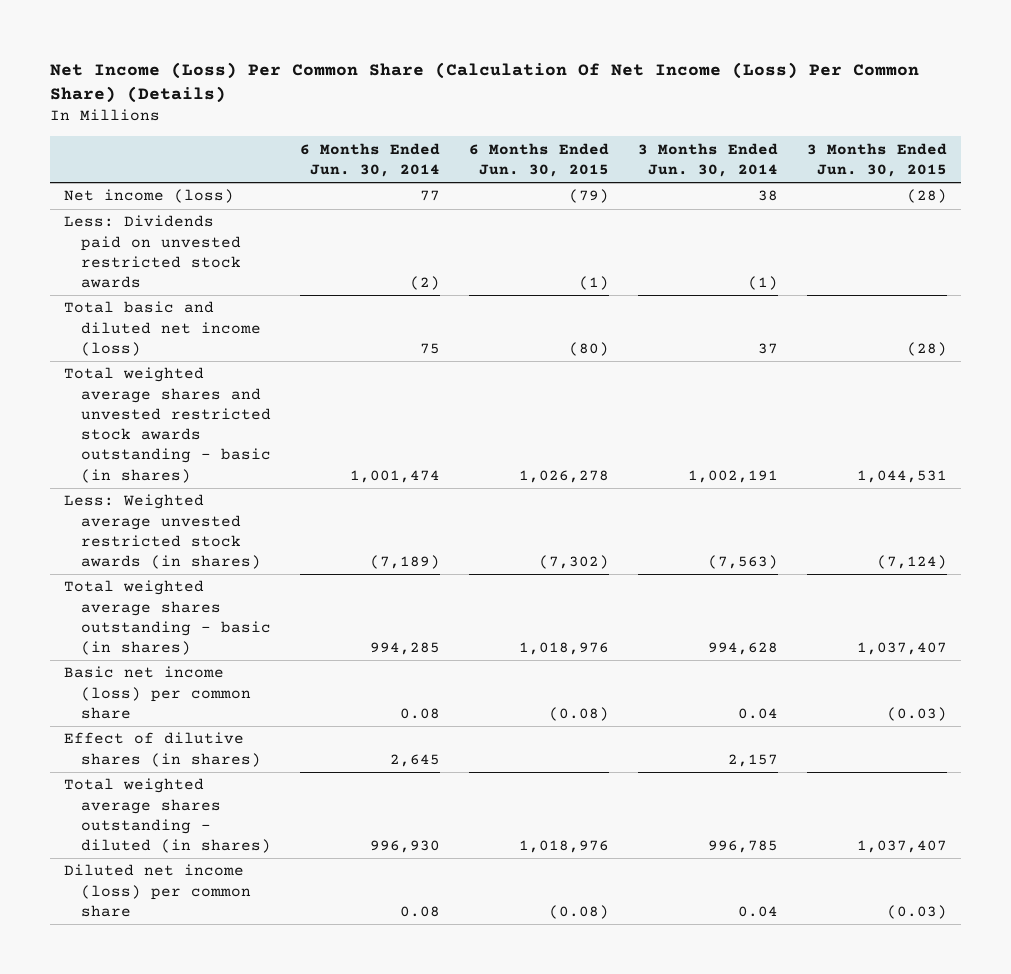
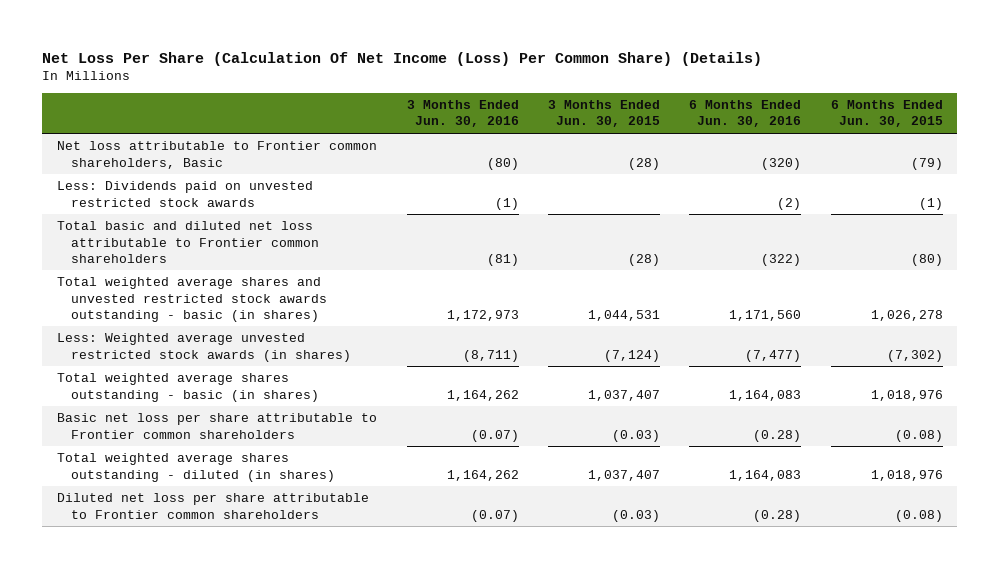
[49,61,919,104] Net Income (Loss) Per Common Share (Calculation Of Net Income (Loss) Per Common Share) (Details) -> [42,51,763,66] Net Loss Per Share (Calculation Of Net Income (Loss) Per Common Share) (Details)
[299,142,440,177] 6 Months Ended Jun. 30, 2014 -> none
[637,142,778,177] 3 Months Ended Jun. 30, 2014 -> none
none -> [406,100,519,128] 3 Months Ended Jun. 30, 2016
none -> [689,100,802,128] 6 Months Ended Jun. 30, 2016
[64,189,235,204] Net income (loss) -> [57,141,378,169] Net loss attributable to Frontier common shareholders, Basic
[64,301,261,356] Total basic and diluted net income (loss) -> [57,221,319,263] Total basic and diluted net loss attributable to Frontier common shareholders
[64,732,261,767] Effect of dilutive shares (in shares) -> none
[64,666,251,719] Basic net income (loss) per common share -> [57,413,378,439] Basic net loss per share attributable to Frontier common shareholders
[64,864,251,917] Diluted net income (loss) per common share -> [57,493,370,519] Diluted net loss per share attributable to Frontier common shareholders

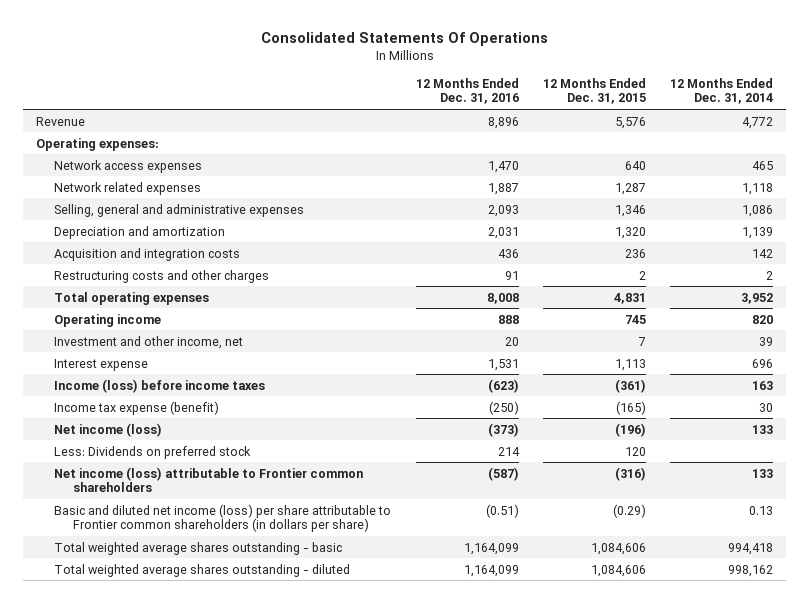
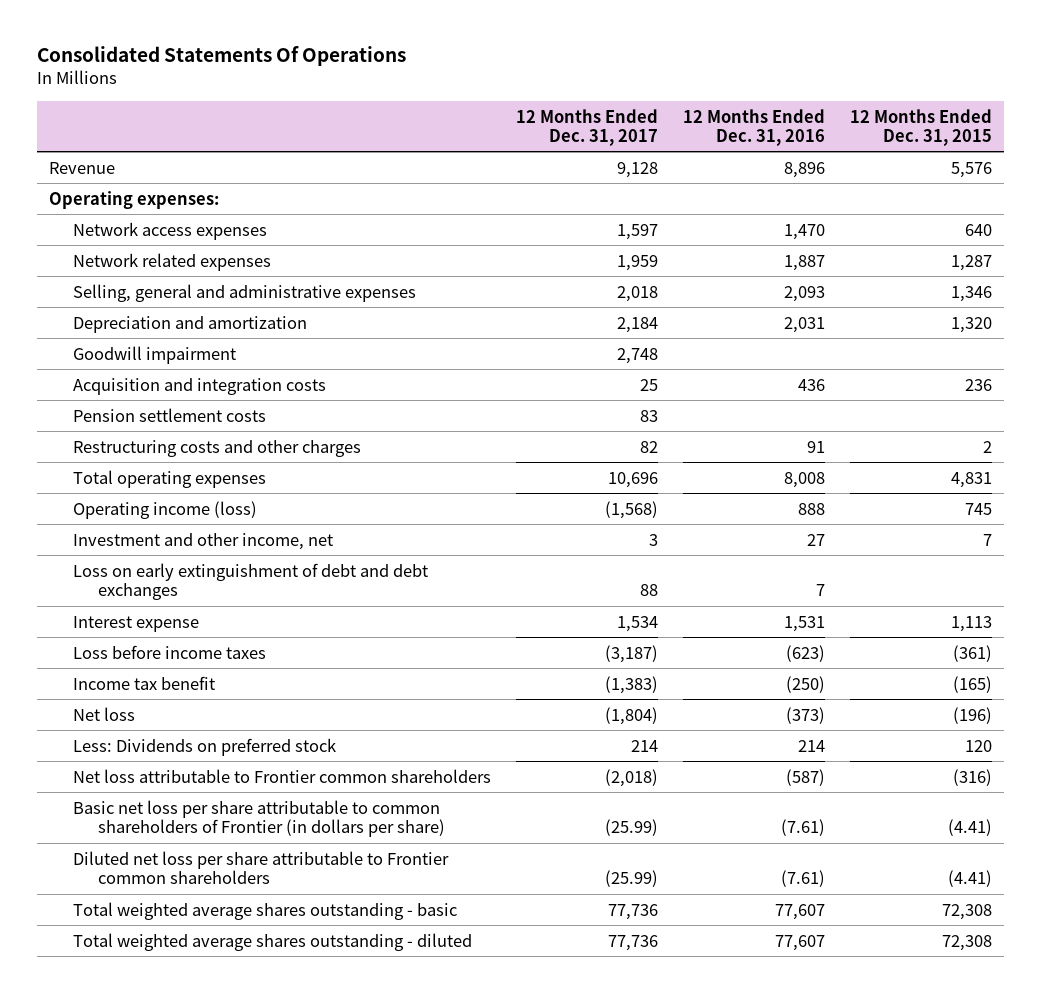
[670,77,774,105] 12 Months Ended Dec. 31, 2014 -> none
none -> [516,108,659,146] 12 Months Ended Dec. 31, 2017
none -> [73,345,237,364] Goodwill impairment
none -> [73,407,267,422] Pension settlement costs
[54,313,162,327] Operating income -> [73,500,258,519] Operating income (loss)
[504,336,519,346] 20 -> [806,533,825,546] 27
none -> [73,562,429,600] Loss on early extinguishment of debt and debt exchanges
[54,378,266,393] Income (loss) before income taxes -> [73,644,267,659] Loss before income taxes
[54,400,220,415] Income tax expense (benefit) -> [73,675,216,690] Income tax benefit
[54,422,163,437] Net income (loss) -> [73,706,136,721] Net loss
[54,466,364,493] Net income (loss) attributable to Frontier common shareholders -> [73,768,492,783] Net loss attributable to Frontier common shareholders
[54,503,392,533] Basic and diluted net income (loss) per share attributable to Frontier common shareholders (in dollars per share) -> [73,799,445,837] Basic net loss per share attributable to common shareholders of Frontier (in dollars per share)
[485,503,519,518] (0.51) -> [780,818,825,836] (7.61)
[613,503,647,518] (0.29) -> [947,818,992,836] (4.41)
none -> [73,850,450,884] Diluted net loss per share attributable to Frontier common shareholders
[463,542,519,555] 1,164,099 -> [774,903,825,920] 77,607
[591,542,647,555] 1,084,606 -> [941,903,992,920] 72,308
[463,564,519,577] 1,164,099 -> [774,934,825,951] 77,607
[591,564,647,577] 1,084,606 -> [941,934,992,951] 72,308

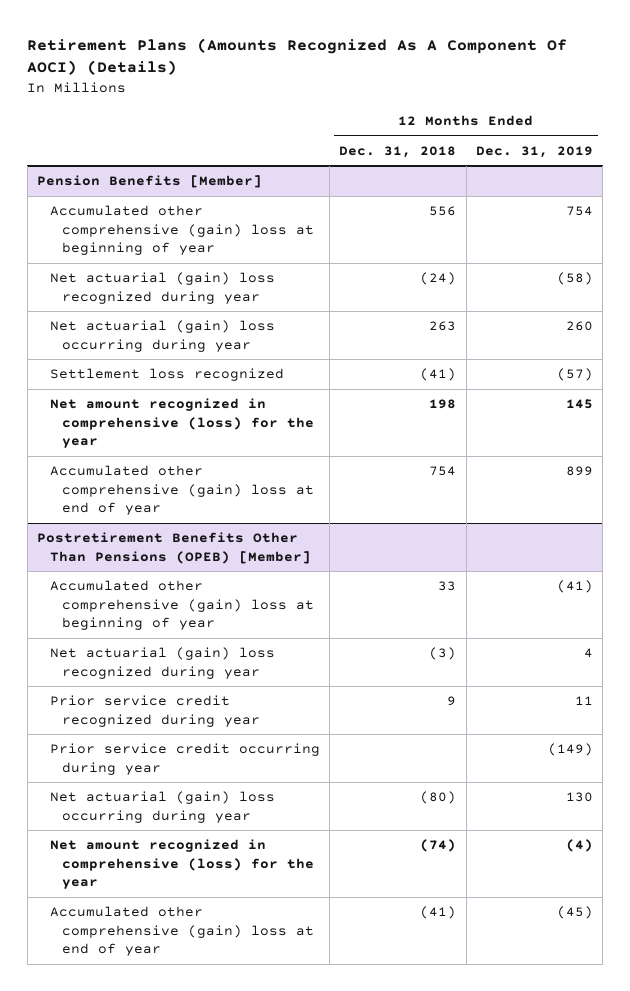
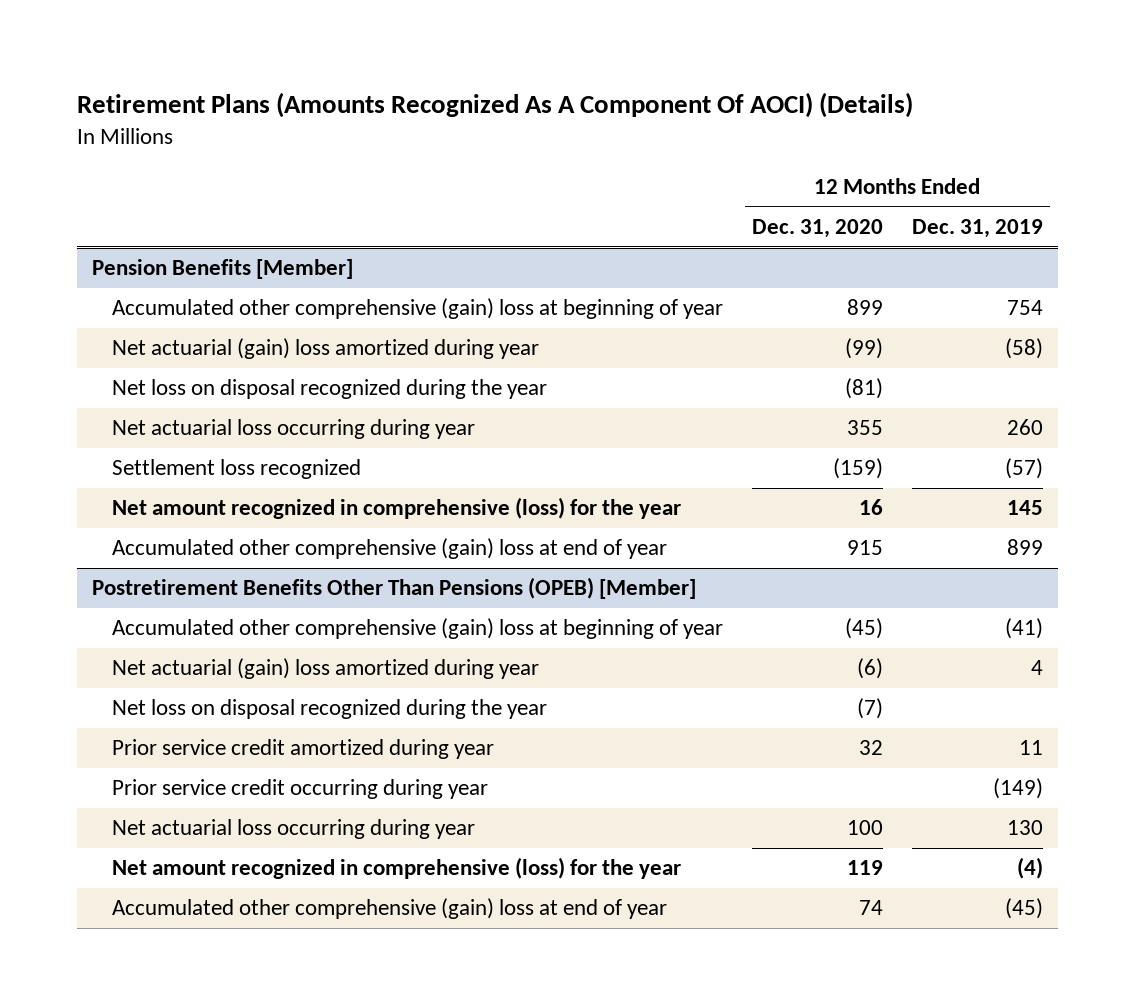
[339,145,457,158] Dec. 31, 2018 -> none
none -> [751,219,883,239] Dec. 31, 2020
[49,272,275,304] Net actuarial (gain) loss recognized during year -> [111,338,539,360] Net actuarial (gain) loss amortized during year
none -> [111,379,547,400] Net loss on disposal recognized during the year
[49,320,275,352] Net actuarial (gain) loss occurring during year -> [111,419,475,440] Net actuarial loss occurring during year
[49,647,275,679] Net actuarial (gain) loss recognized during year -> [111,658,539,680] Net actuarial (gain) loss amortized during year
none -> [111,699,547,720] Net loss on disposal recognized during the year
[49,695,261,727] Prior service credit recognized during year -> [111,739,494,760] Prior service credit amortized during year
[49,791,275,823] Net actuarial (gain) loss occurring during year -> [111,819,475,840] Net actuarial loss occurring during year

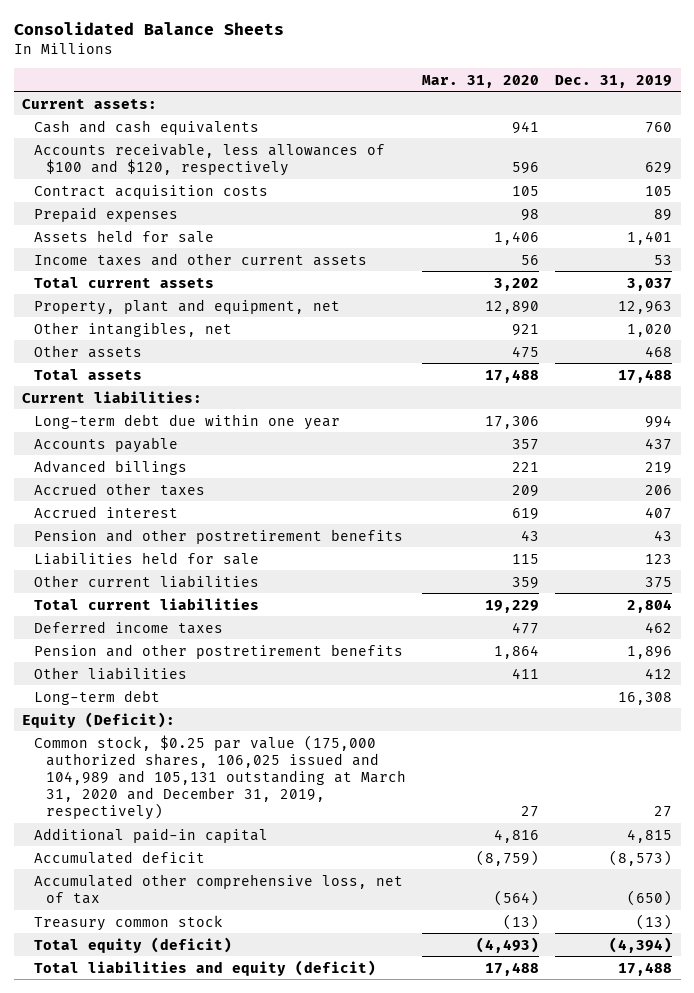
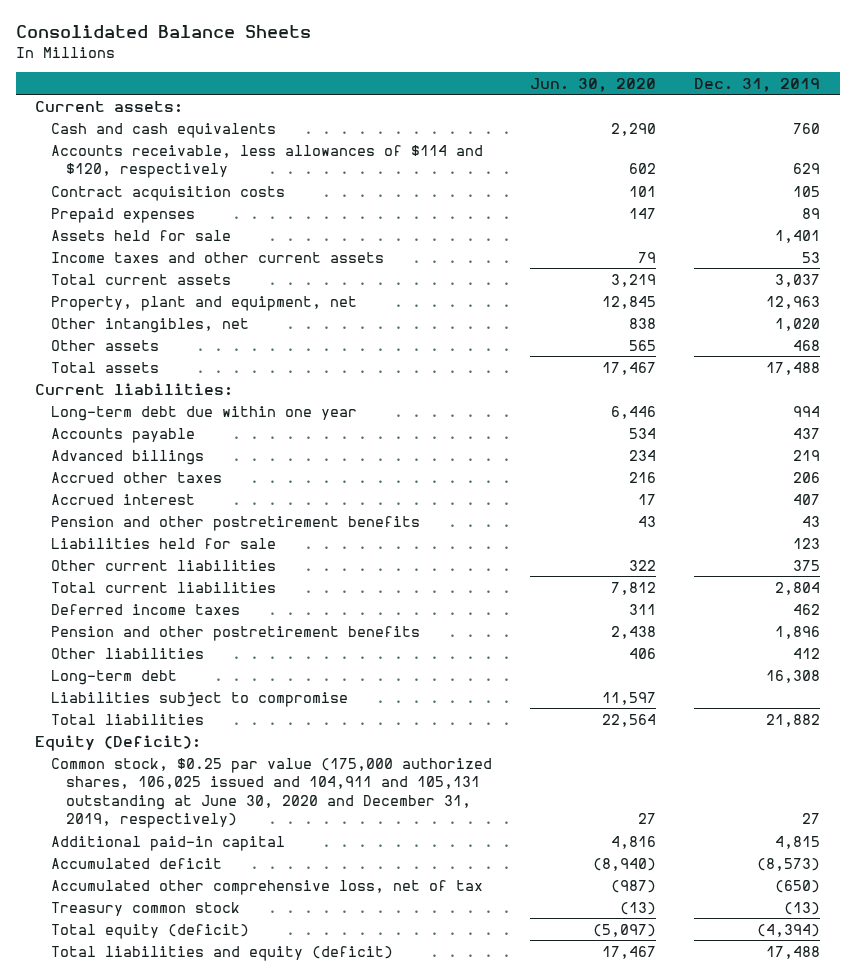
[422,74,540,88] Mar. 31, 2020 -> none
none -> [530,77,657,92] Jun. 30, 2020
[33,142,385,176] Accounts receivable, less allowances of $100 and $120, respectively -> [50,144,483,179] Accounts receivable, less allowances of $114 and $120, respectively
none -> [50,691,348,707] Liabilities subject to compromise
none -> [50,713,204,725] Total liabilities
[33,734,407,821] Common stock, $0.25 par value (175,000 authorized shares, 106,025 issued and 104,989 and 105,131 outstanding at March 31, 2020 and December 31, 2019, respectively) -> [50,757,492,829] Common stock, $0.25 par value (175,000 authorized shares, 106,025 issued and 104,911 and 105,131 outstanding at June 30, 2020 and December 31, 2019, respectively)

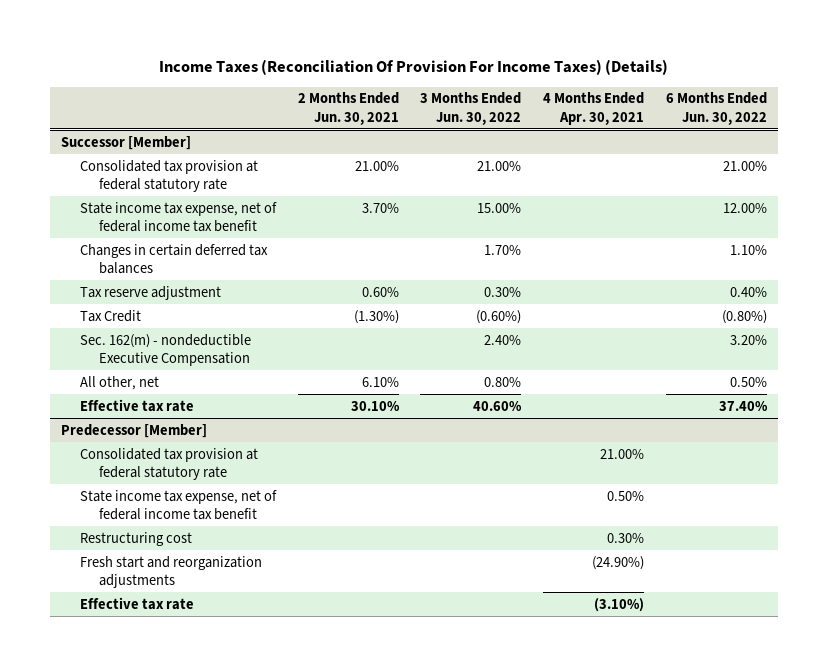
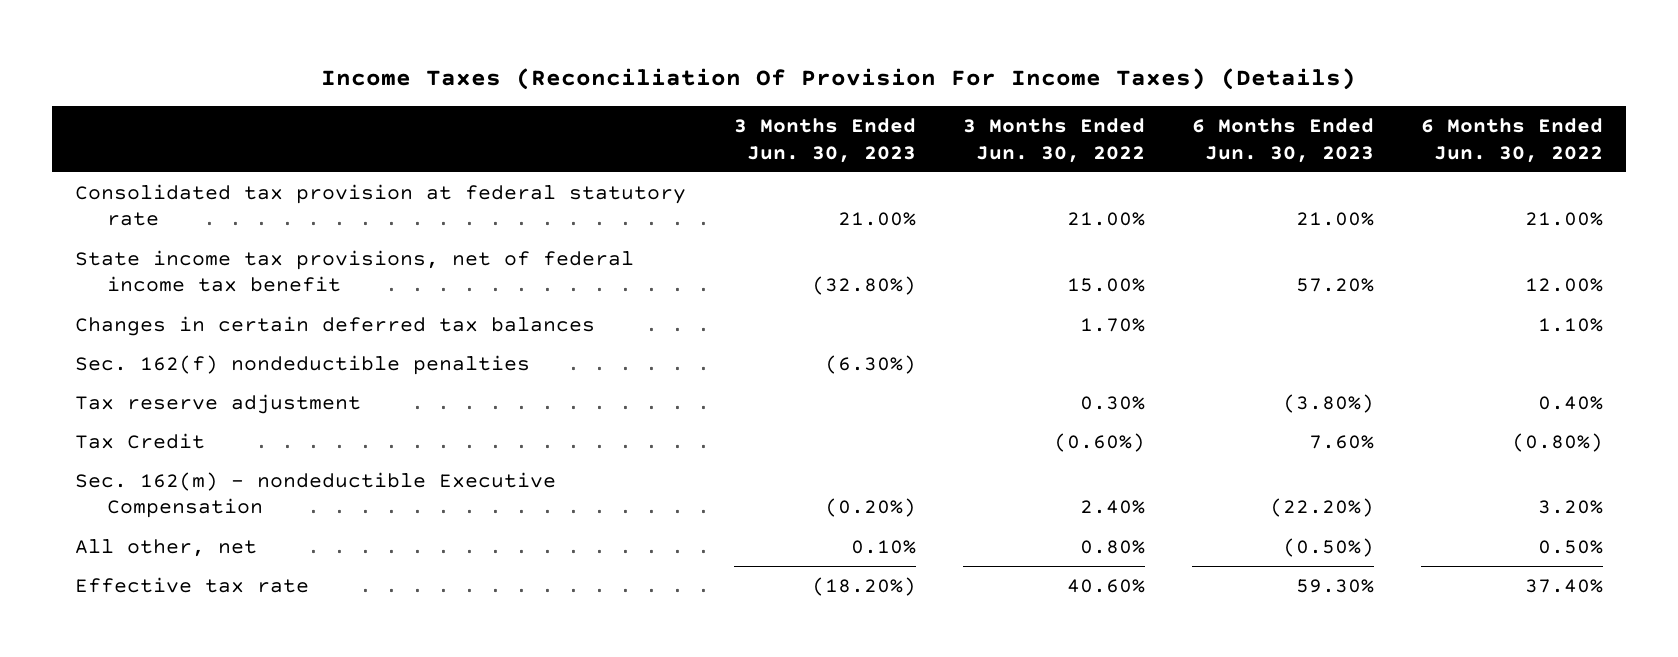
[297,92,399,125] 2 Months Ended Jun. 30, 2021 -> none
[543,92,645,125] 4 Months Ended Apr. 30, 2021 -> none
none -> [733,117,916,163] 3 Months Ended Jun. 30, 2023
none -> [1191,117,1374,163] 6 Months Ended Jun. 30, 2023
[60,135,191,150] Successor [Member] -> none
[79,201,277,233] State income tax expense, net of federal income tax benefit -> [75,249,635,293] State income tax provisions, net of federal income tax benefit
none -> [75,354,531,375] Sec. 162(f) nondeductible penalties
[60,423,207,438] Predecessor [Member] -> none
[79,447,258,481] Consolidated tax provision at federal statutory rate -> none
[79,489,277,521] State income tax expense, net of federal income tax benefit -> none
[79,531,192,546] Restructuring cost -> none
[79,555,262,589] Fresh start and reorganization adjustments -> none
[79,596,194,610] Effective tax rate -> none

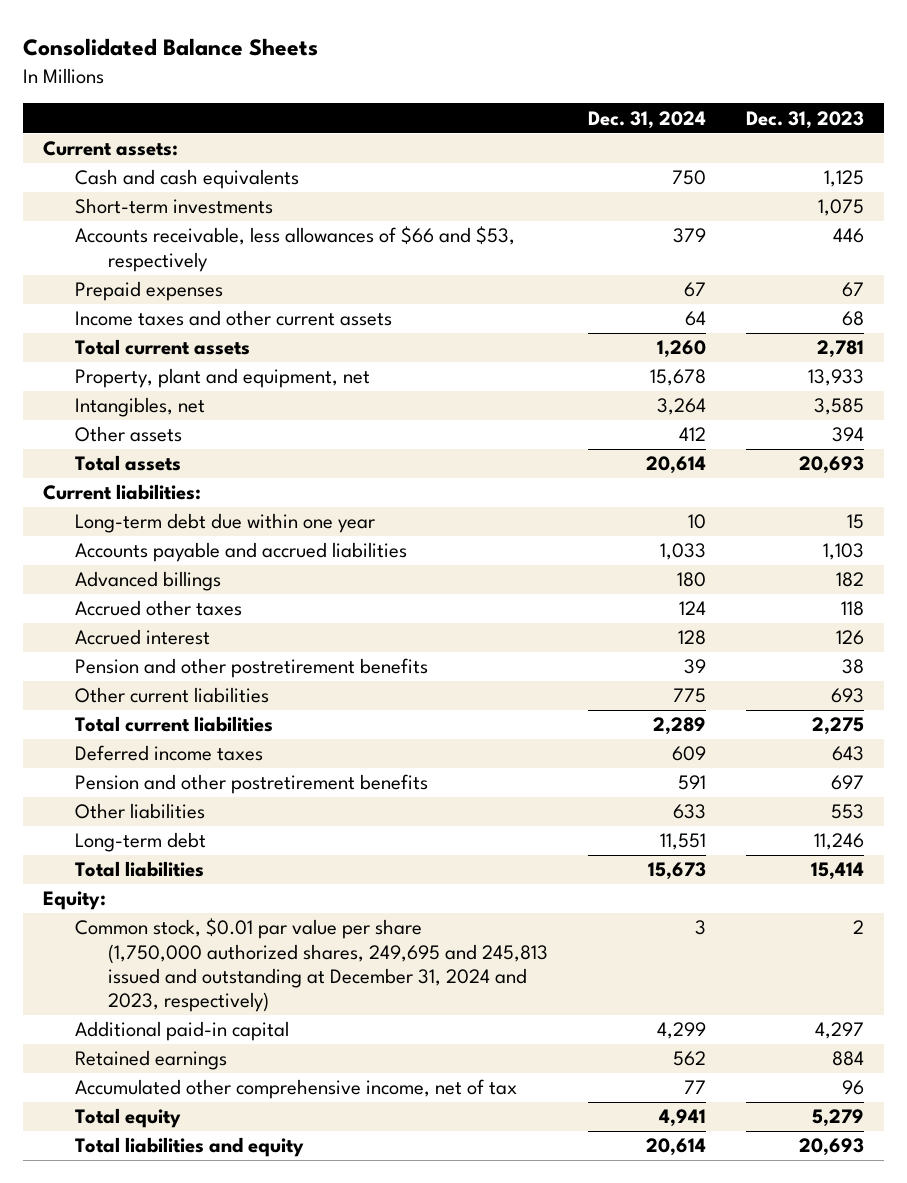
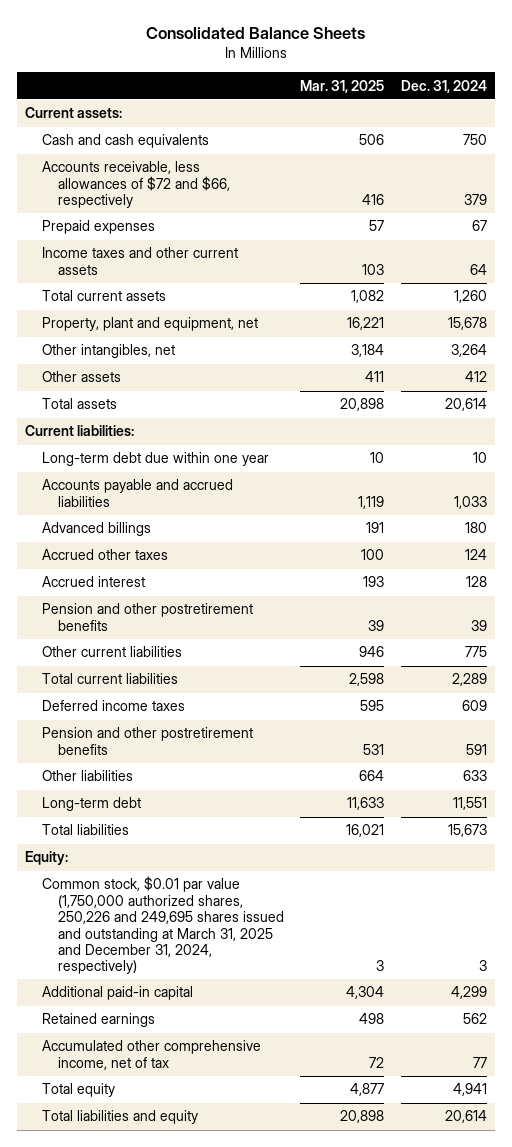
[745,110,864,129] Dec. 31, 2023 -> none
none -> [300,79,385,93] Mar. 31, 2025
[75,198,274,215] Short-term investments -> none
[75,226,516,272] Accounts receivable, less allowances of $66 and $53, respectively -> [41,161,230,209] Accounts receivable, less allowances of $72 and $66, respectively
[75,397,206,418] Intangibles, net -> [41,344,175,359] Other intangibles, net
[75,918,548,1013] Common stock, $0.01 par value per share (1,750,000 authorized shares, 249,695 and 245,813 issued and outstanding at December 31, 2024 and 2023, respectively) -> [41,876,284,975] Common stock, $0.01 par value (1,750,000 authorized shares, 250,226 and 249,695 shares issued and outstanding at March 31, 2025 and December 31, 2024, respectively)

